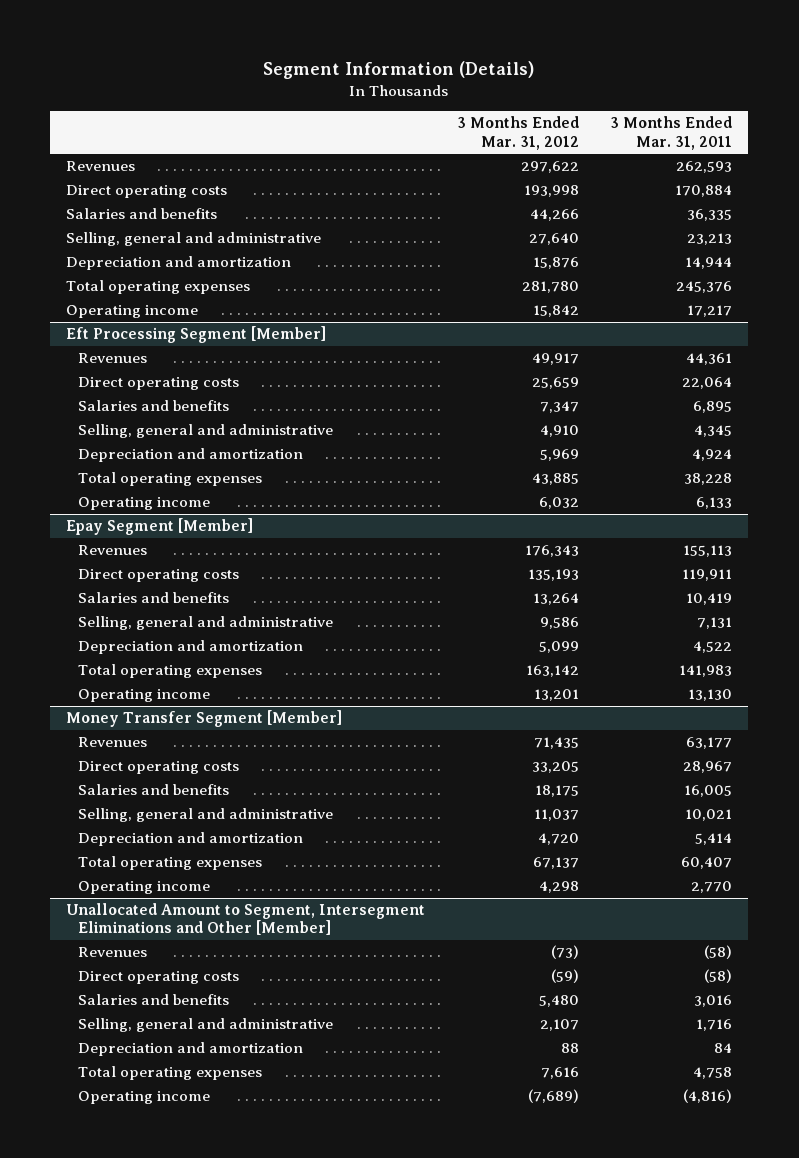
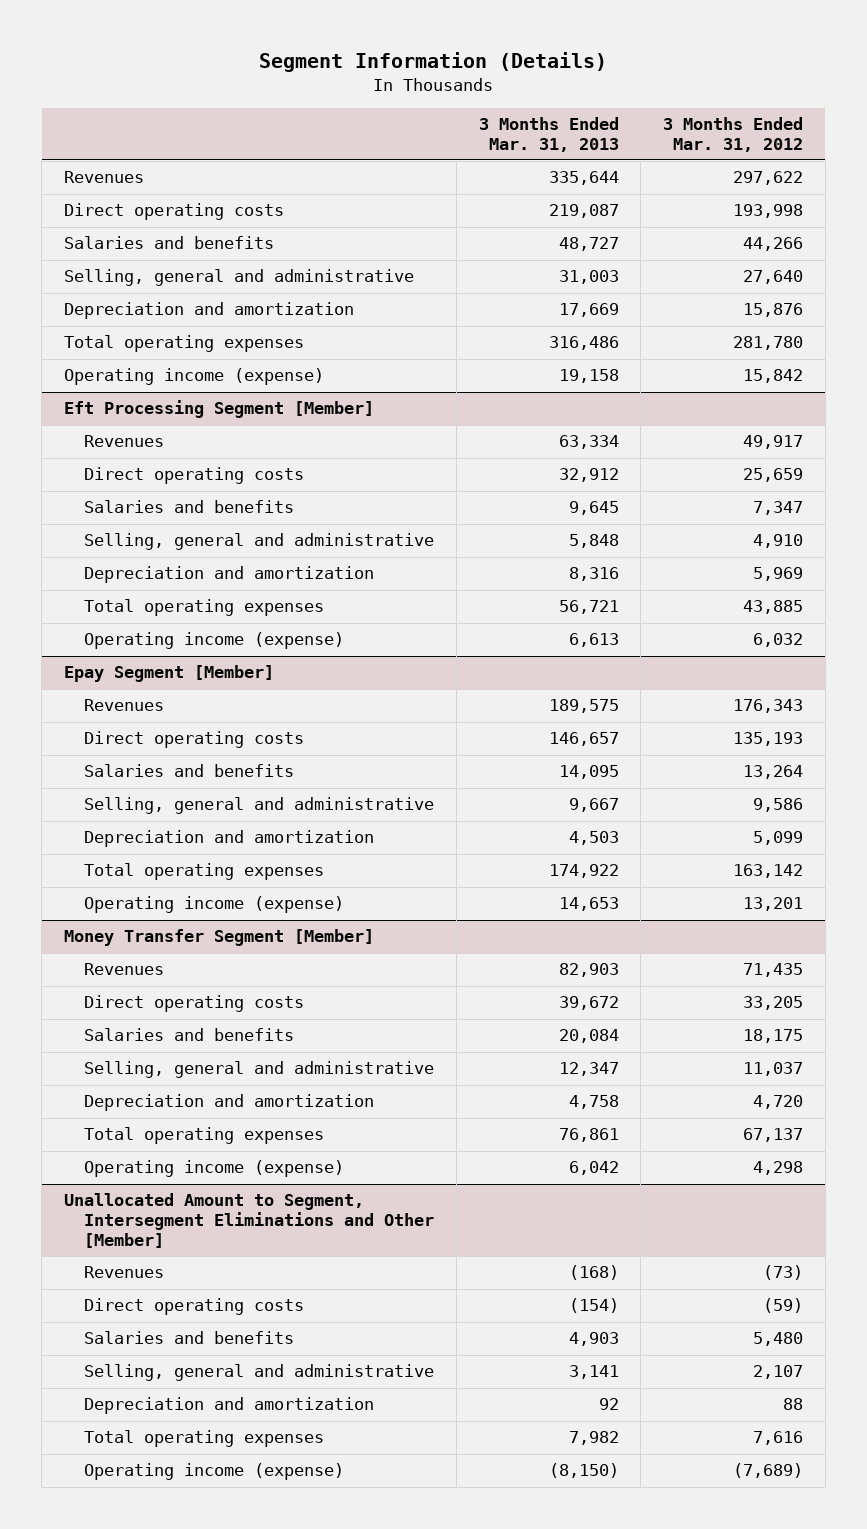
[610,116,733,150] 3 Months Ended Mar. 31, 2011 -> none
none -> [478,117,619,152] 3 Months Ended Mar. 31, 2013
[66,305,199,319] Operating income -> [63,368,324,386] Operating income (expense)
[77,497,210,511] Operating income -> [84,632,345,650] Operating income (expense)
[77,689,210,703] Operating income -> [84,896,345,914] Operating income (expense)
[77,881,210,895] Operating income -> [84,1160,345,1178] Operating income (expense)
[77,1091,210,1105] Operating income -> [84,1463,345,1481] Operating income (expense)

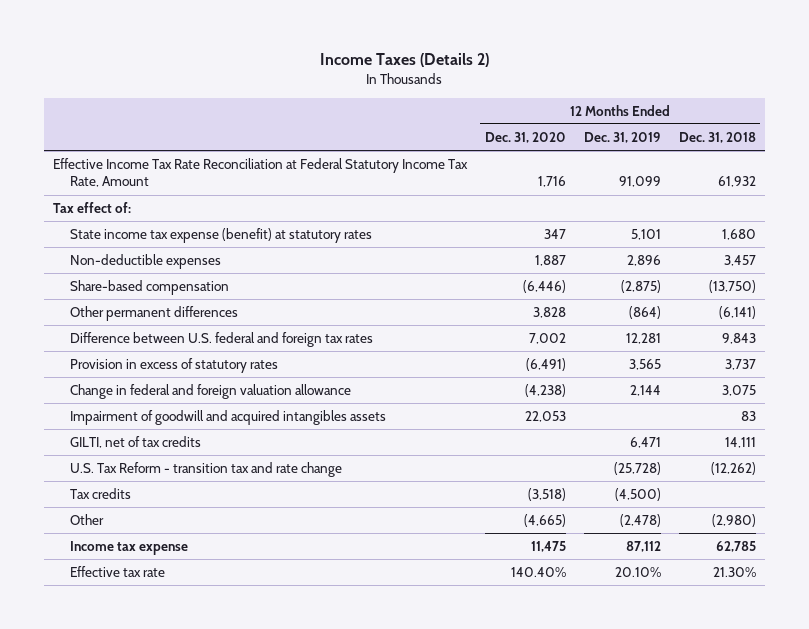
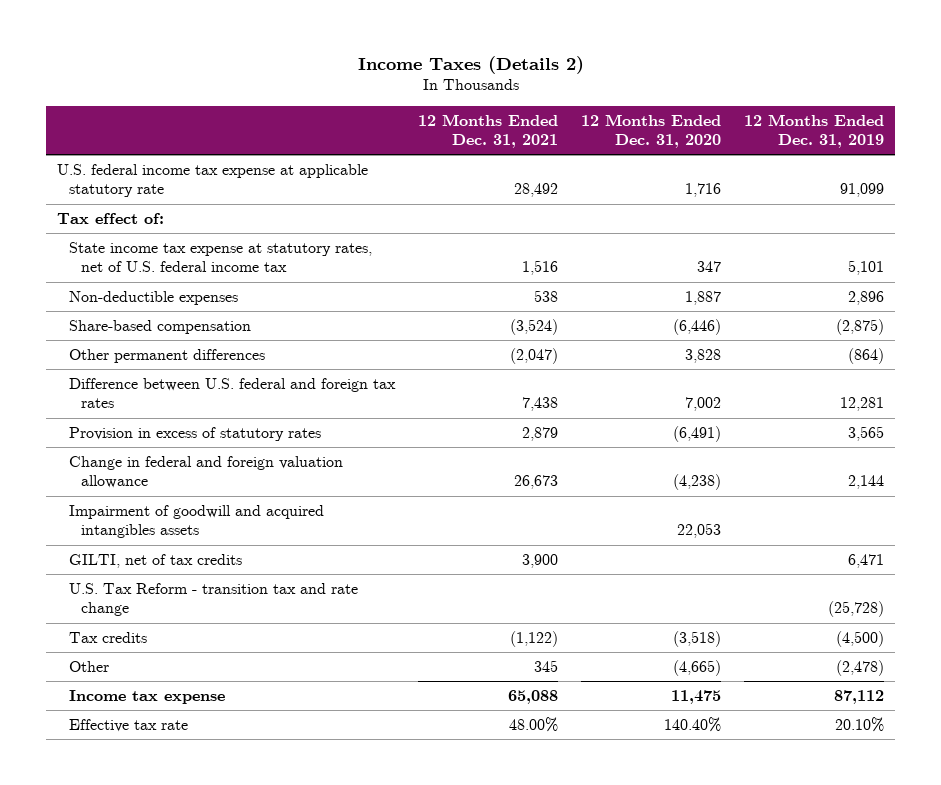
[678,131,756,143] Dec. 31, 2018 -> none
none -> [418,113,559,149] 12 Months Ended Dec. 31, 2021
[52,157,468,188] Effective Income Tax Rate Reconciliation at Federal Statutory Income Tax Rate, Amount -> [57,163,369,198] U.S. federal income tax expense at applicable statutory rate
[70,227,373,243] State income tax expense (benefit) at statutory rates -> [69,241,373,273] State income tax expense at statutory rates, net of U.S. federal income tax

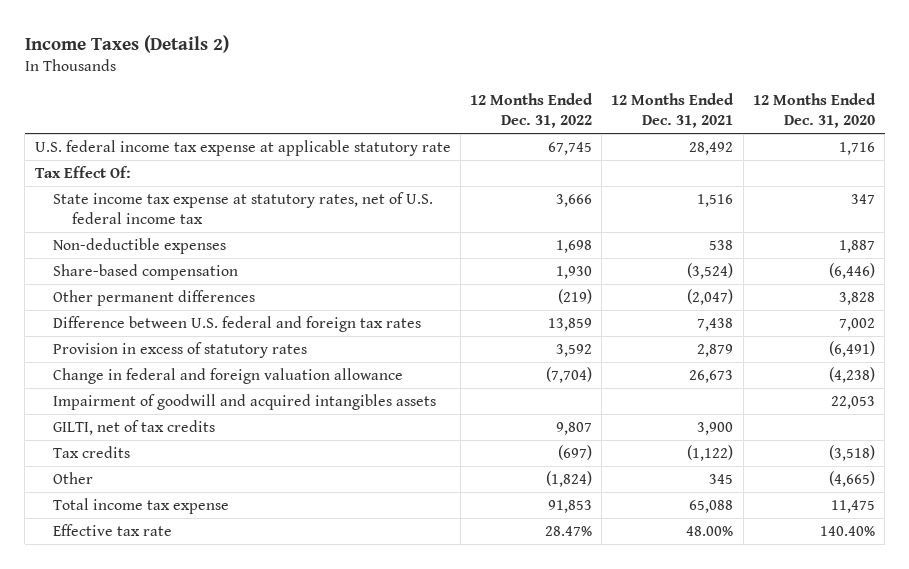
[743,113,884,149] 12 Months Ended Dec. 31, 2019 -> none
none -> [469,93,593,129] 12 Months Ended Dec. 31, 2022
[57,212,165,224] Tax effect of: -> [34,166,131,179] Tax Effect Of:
[69,582,359,617] U.S. Tax Reform - transition tax and rate change -> none
[69,689,226,704] Income tax expense -> [53,498,230,515] Total income tax expense

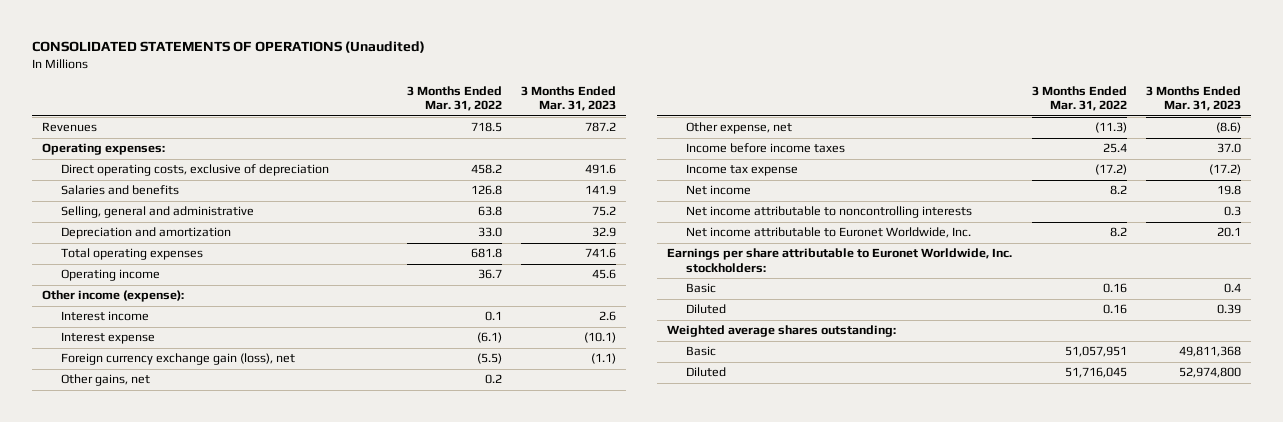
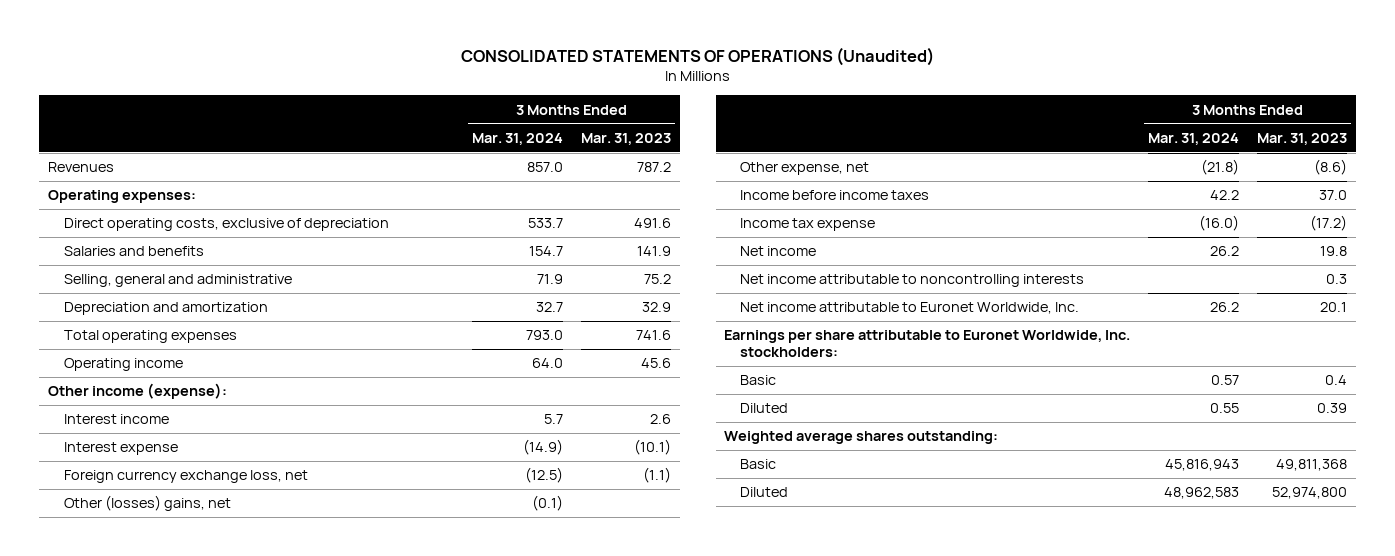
[406,85,502,112] 3 Months Ended Mar. 31, 2022 -> none
none -> [472,132,564,145] Mar. 31, 2024
[61,353,296,366] Foreign currency exchange gain (loss), net -> [63,470,308,484] Foreign currency exchange loss, net
[61,374,151,387] Other gains, net -> [63,495,231,512] Other (losses) gains, net

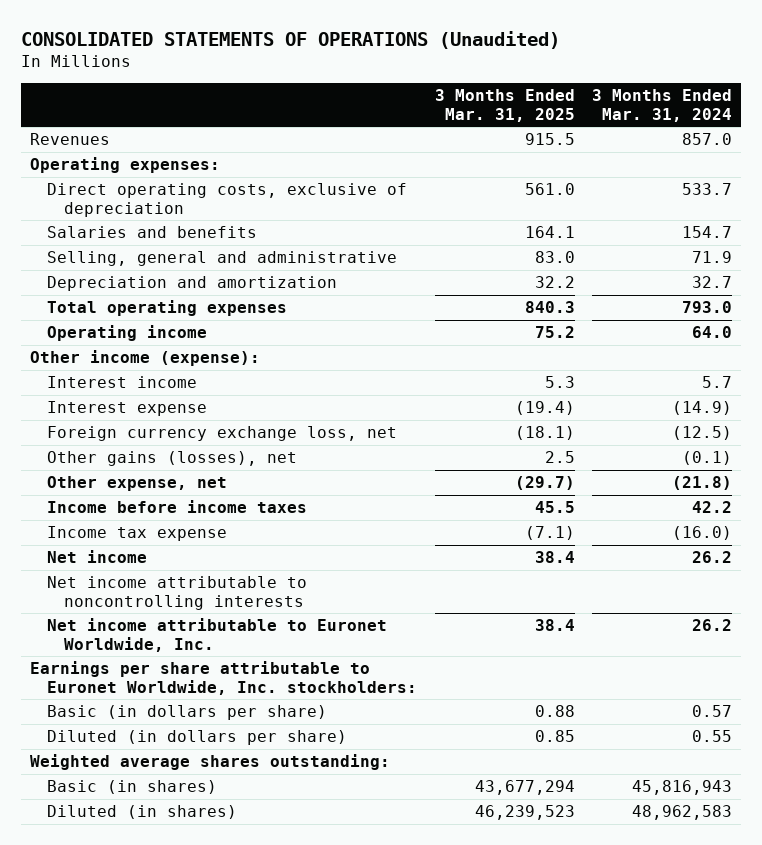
[580,132,671,145] Mar. 31, 2023 -> none
none -> [434,89,575,122] 3 Months Ended Mar. 31, 2025
[63,495,231,512] Other (losses) gains, net -> [46,451,297,467] Other gains (losses), net
[739,375,776,386] Basic -> [46,705,327,721] Basic (in dollars per share)
[739,403,788,414] Diluted -> [46,730,347,746] Diluted (in dollars per share)
[739,459,776,470] Basic -> [46,780,217,795] Basic (in shares)
[739,487,788,498] Diluted -> [46,805,237,820] Diluted (in shares)

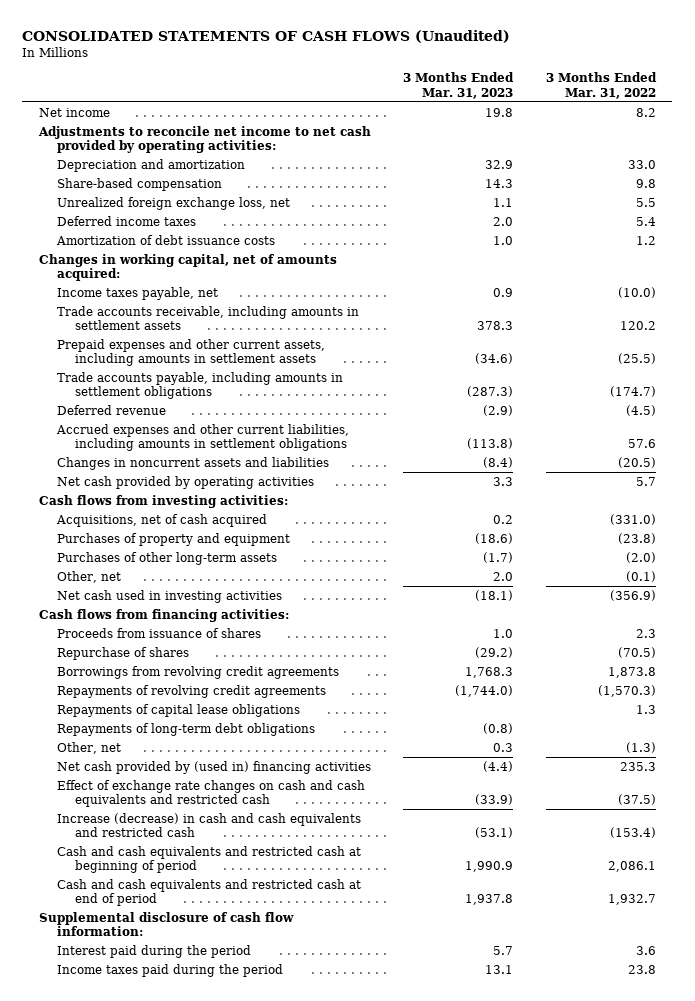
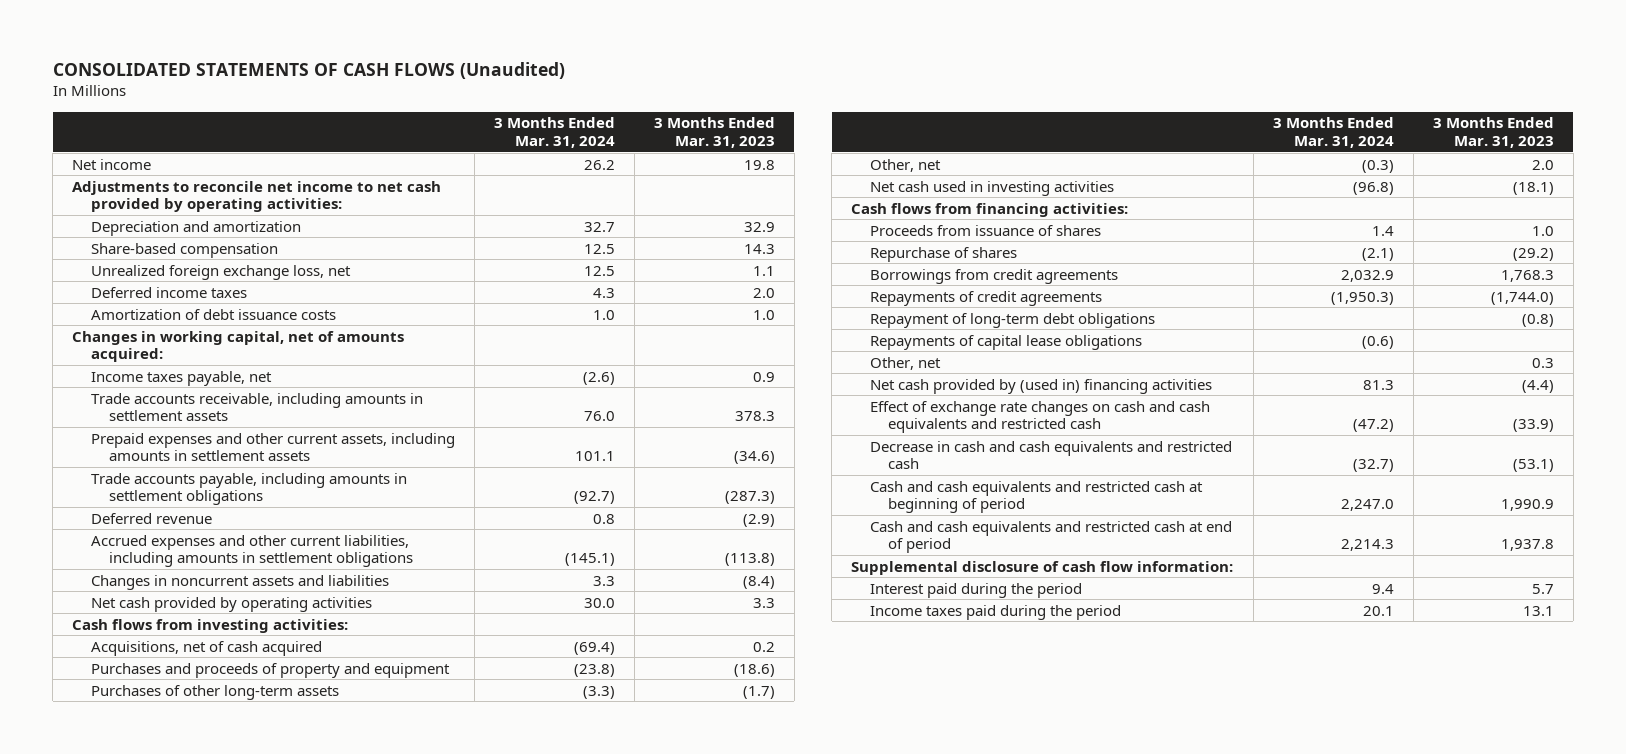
[545,72,657,99] 3 Months Ended Mar. 31, 2022 -> none
none -> [493,117,615,149] 3 Months Ended Mar. 31, 2024
[57,532,291,546] Purchases of property and equipment -> [90,662,450,678] Purchases and proceeds of property and equipment
[57,665,340,679] Borrowings from revolving credit agreements -> [869,268,1118,284] Borrowings from credit agreements
[57,684,327,698] Repayments of revolving credit agreements -> [869,290,1102,306] Repayments of credit agreements
none -> [869,312,1155,328] Repayment of long-term debt obligations
[57,722,316,736] Repayments of long-term debt obligations -> none
[57,812,362,838] Increase (decrease) in cash and cash equivalents and restricted cash -> [869,440,1232,470] Decrease in cash and cash equivalents and restricted cash

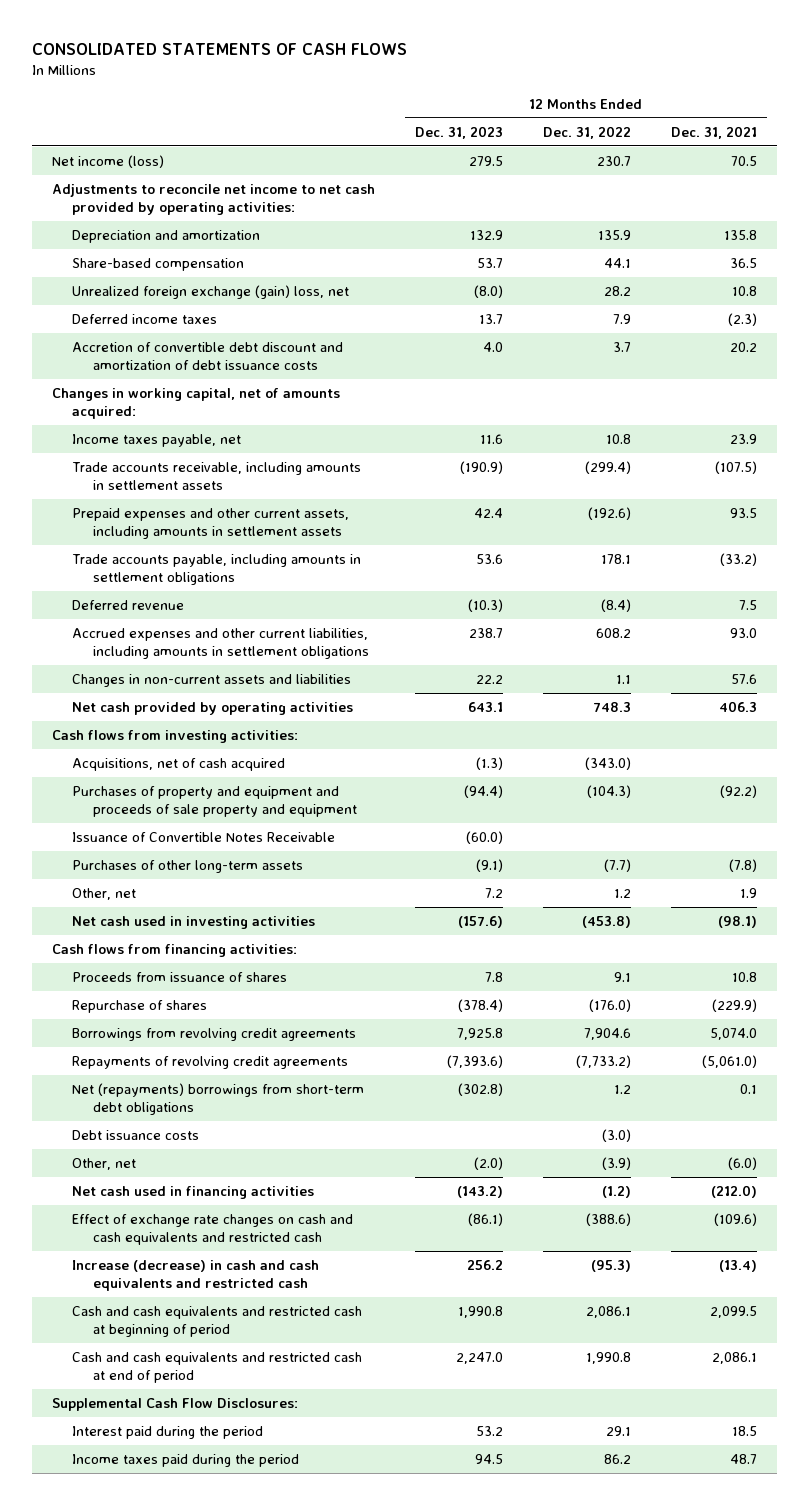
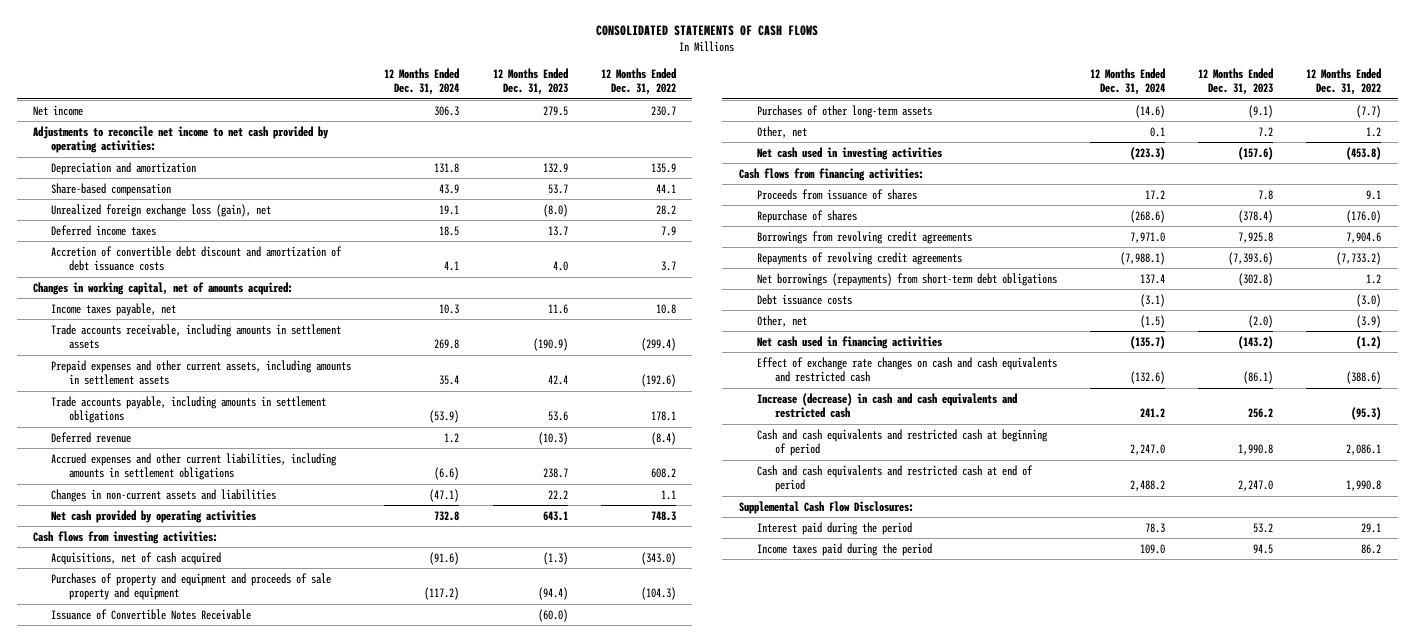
[670,125,757,139] Dec. 31, 2021 -> none
none -> [384,67,460,95] 12 Months Ended Dec. 31, 2024
[52,154,165,168] Net income (loss) -> [33,104,84,116] Net income
[72,284,350,299] Unrealized foreign exchange (gain) loss, net -> [51,203,272,217] Unrealized foreign exchange loss (gain), net
[72,1082,365,1116] Net (repayments) borrowings from short-term debt obligations -> [756,272,1057,286] Net borrowings (repayments) from short-term debt obligations

